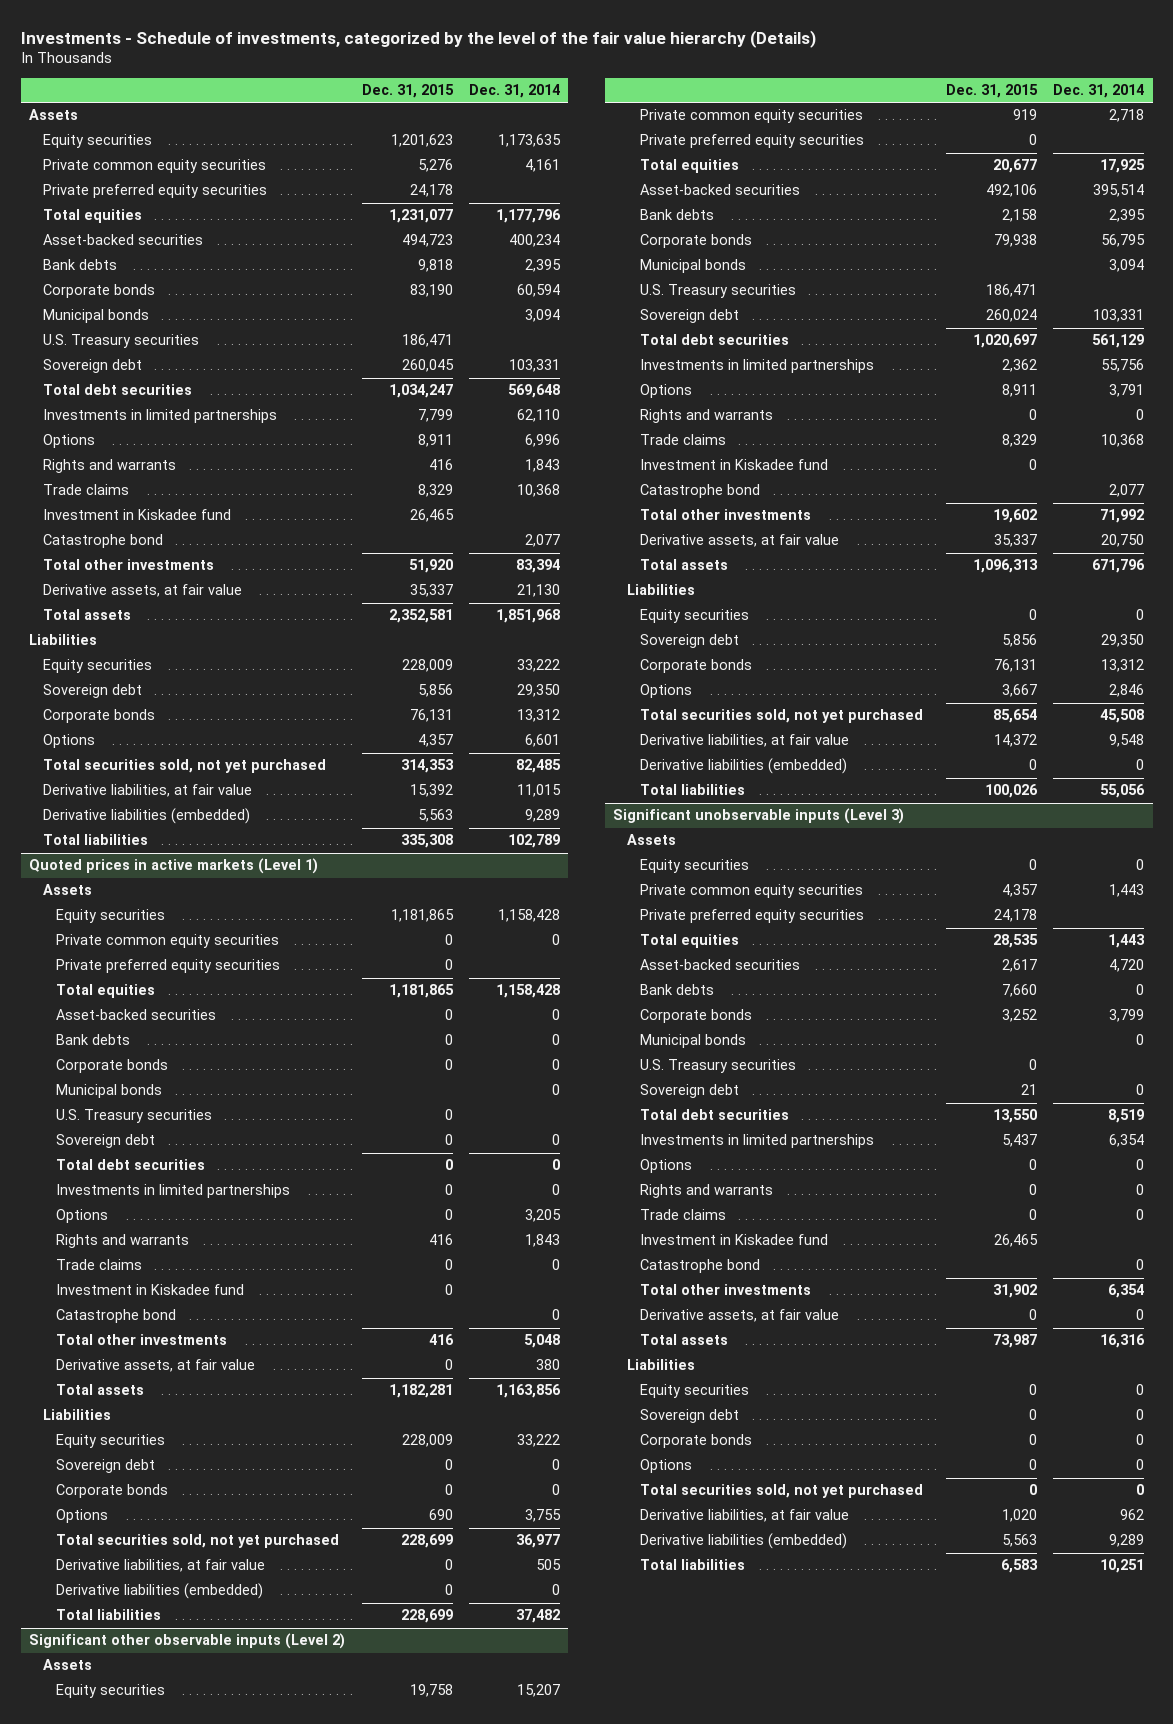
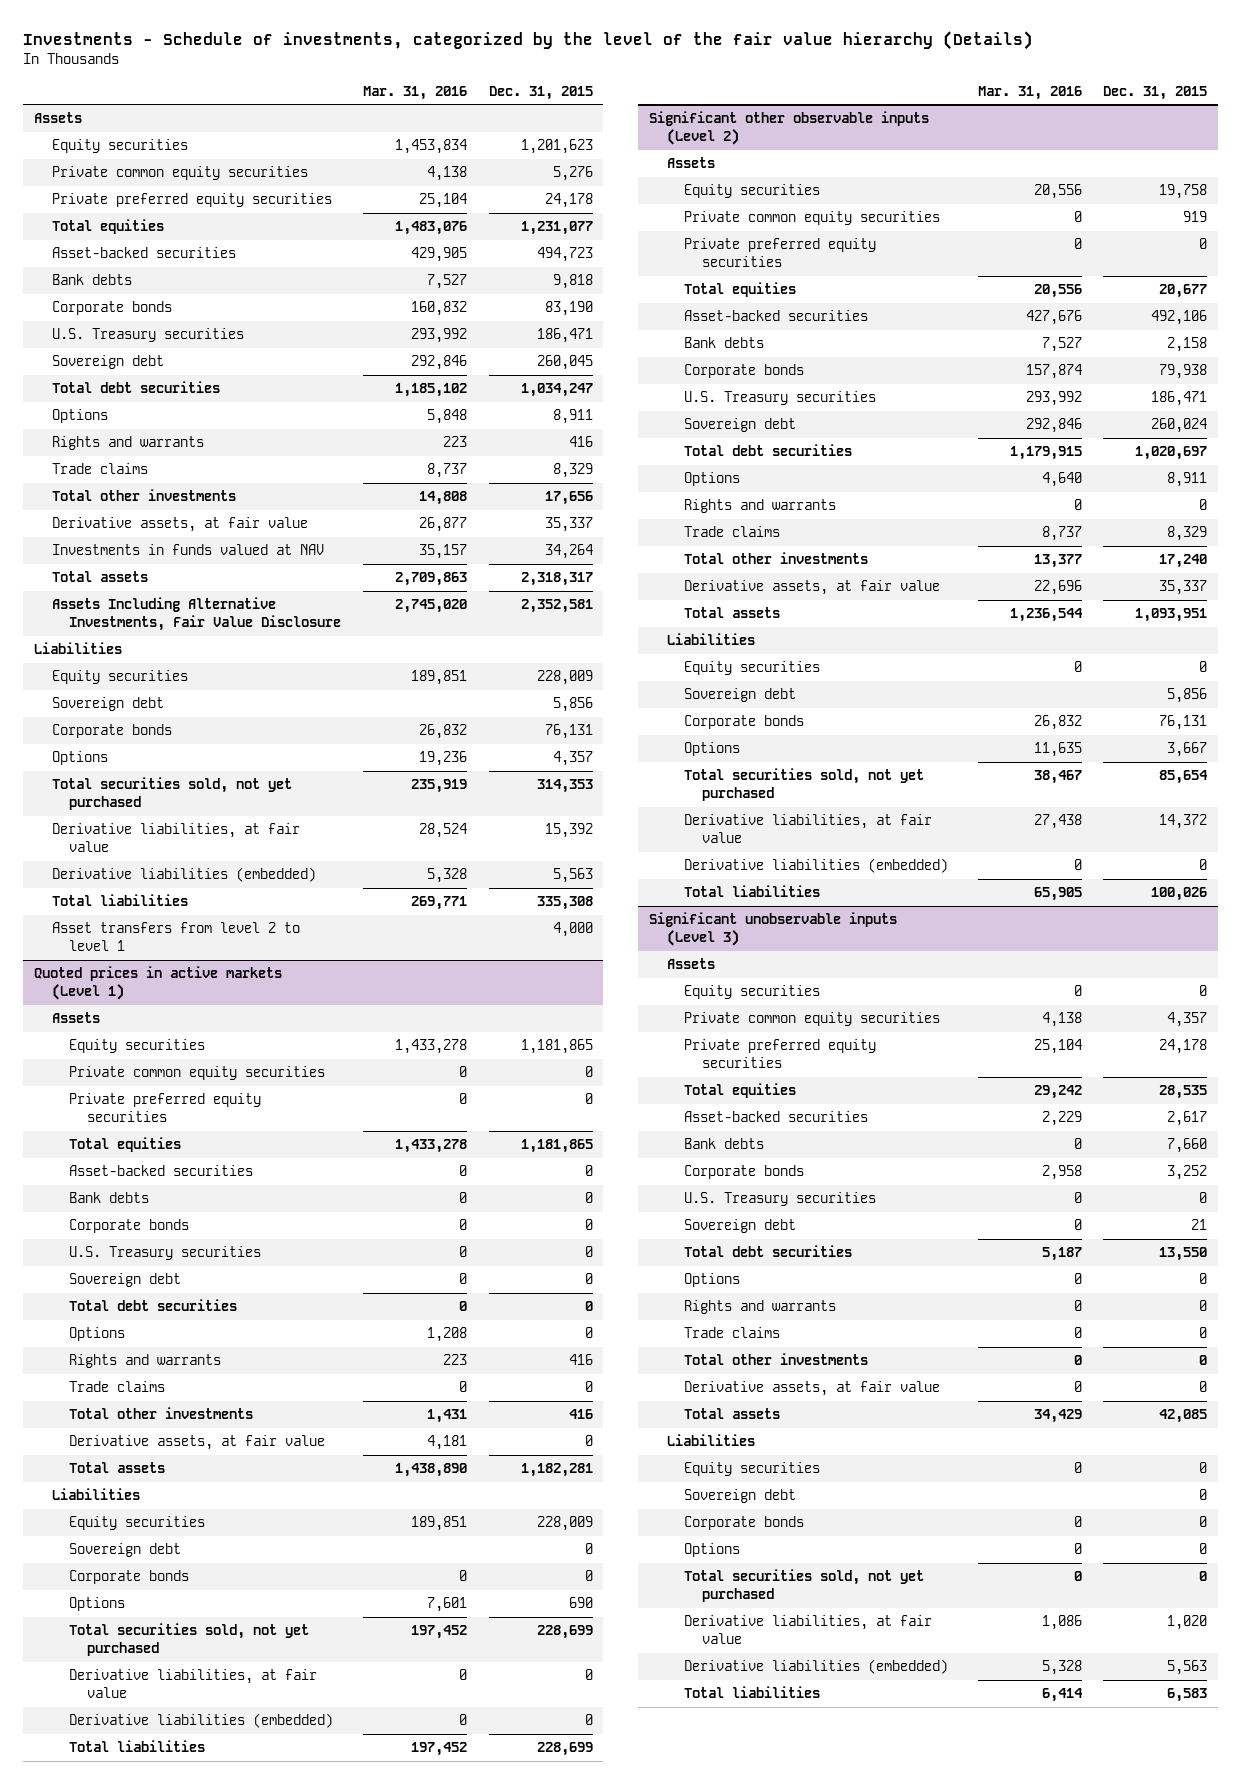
[469,84,561,99] Dec. 31, 2014 -> none
none -> [363,85,468,100] Mar. 31, 2016
[42,309,149,324] Municipal bonds -> none
[42,409,277,424] Investments in limited partnerships -> none
[42,509,231,521] Investment in Kiskadee fund -> none
[42,534,163,549] Catastrophe bond -> none
[408,559,453,574] 51,920 -> [544,491,593,506] 17,656
none -> [51,544,324,556] Investments in funds valued at NAV
[388,609,453,624] 2,352,581 -> [520,572,593,587] 2,318,317
none -> [51,597,342,632] Assets Including Alternative Investments, Fair Value Disclosure
none -> [51,922,300,952] Asset transfers from level 2 to level 1
[55,1084,162,1099] Municipal bonds -> none
[55,1184,290,1199] Investments in limited partnerships -> none
[55,1284,244,1296] Investment in Kiskadee fund -> none
[55,1309,176,1324] Catastrophe bond -> none
[639,259,746,274] Municipal bonds -> none
[639,359,874,374] Investments in limited partnerships -> none
[639,459,828,471] Investment in Kiskadee fund -> none
[639,484,760,499] Catastrophe bond -> none
[992,509,1037,524] 19,602 -> [1159,554,1208,569] 17,240
[972,559,1038,574] 1,096,313 -> [1135,608,1208,623] 1,093,951
[639,1034,746,1049] Municipal bonds -> none
[639,1134,874,1149] Investments in limited partnerships -> none
[639,1234,828,1246] Investment in Kiskadee fund -> none
[639,1259,760,1274] Catastrophe bond -> none
[992,1284,1037,1299] 31,902 -> [1199,1355,1208,1366] 0
[992,1334,1037,1349] 73,987 -> [1159,1409,1208,1424] 42,085

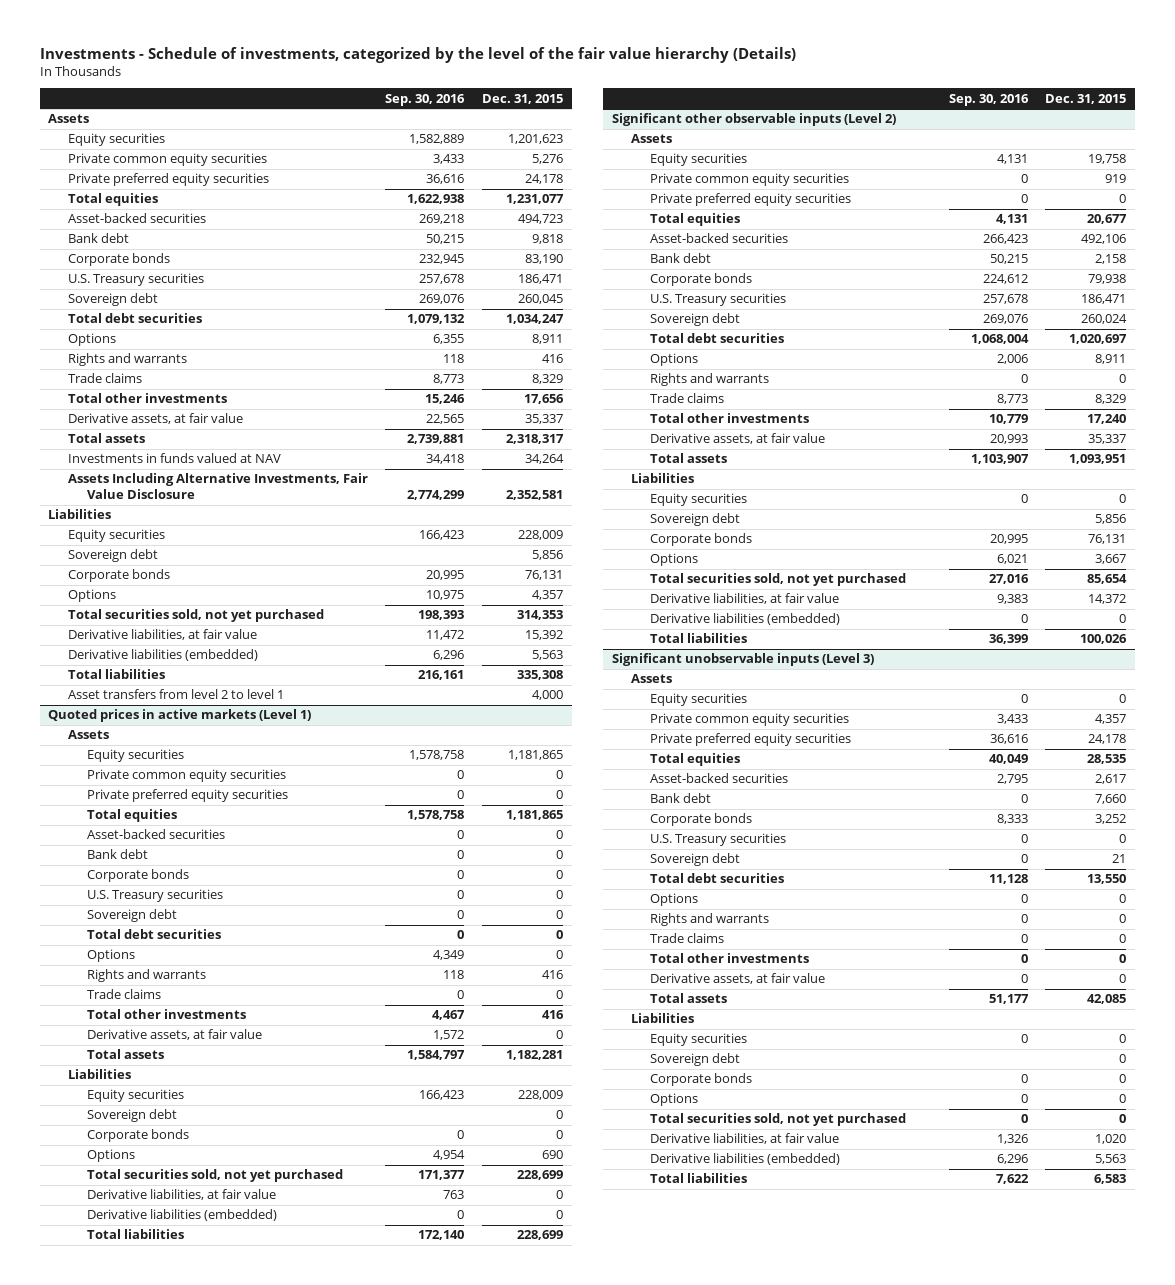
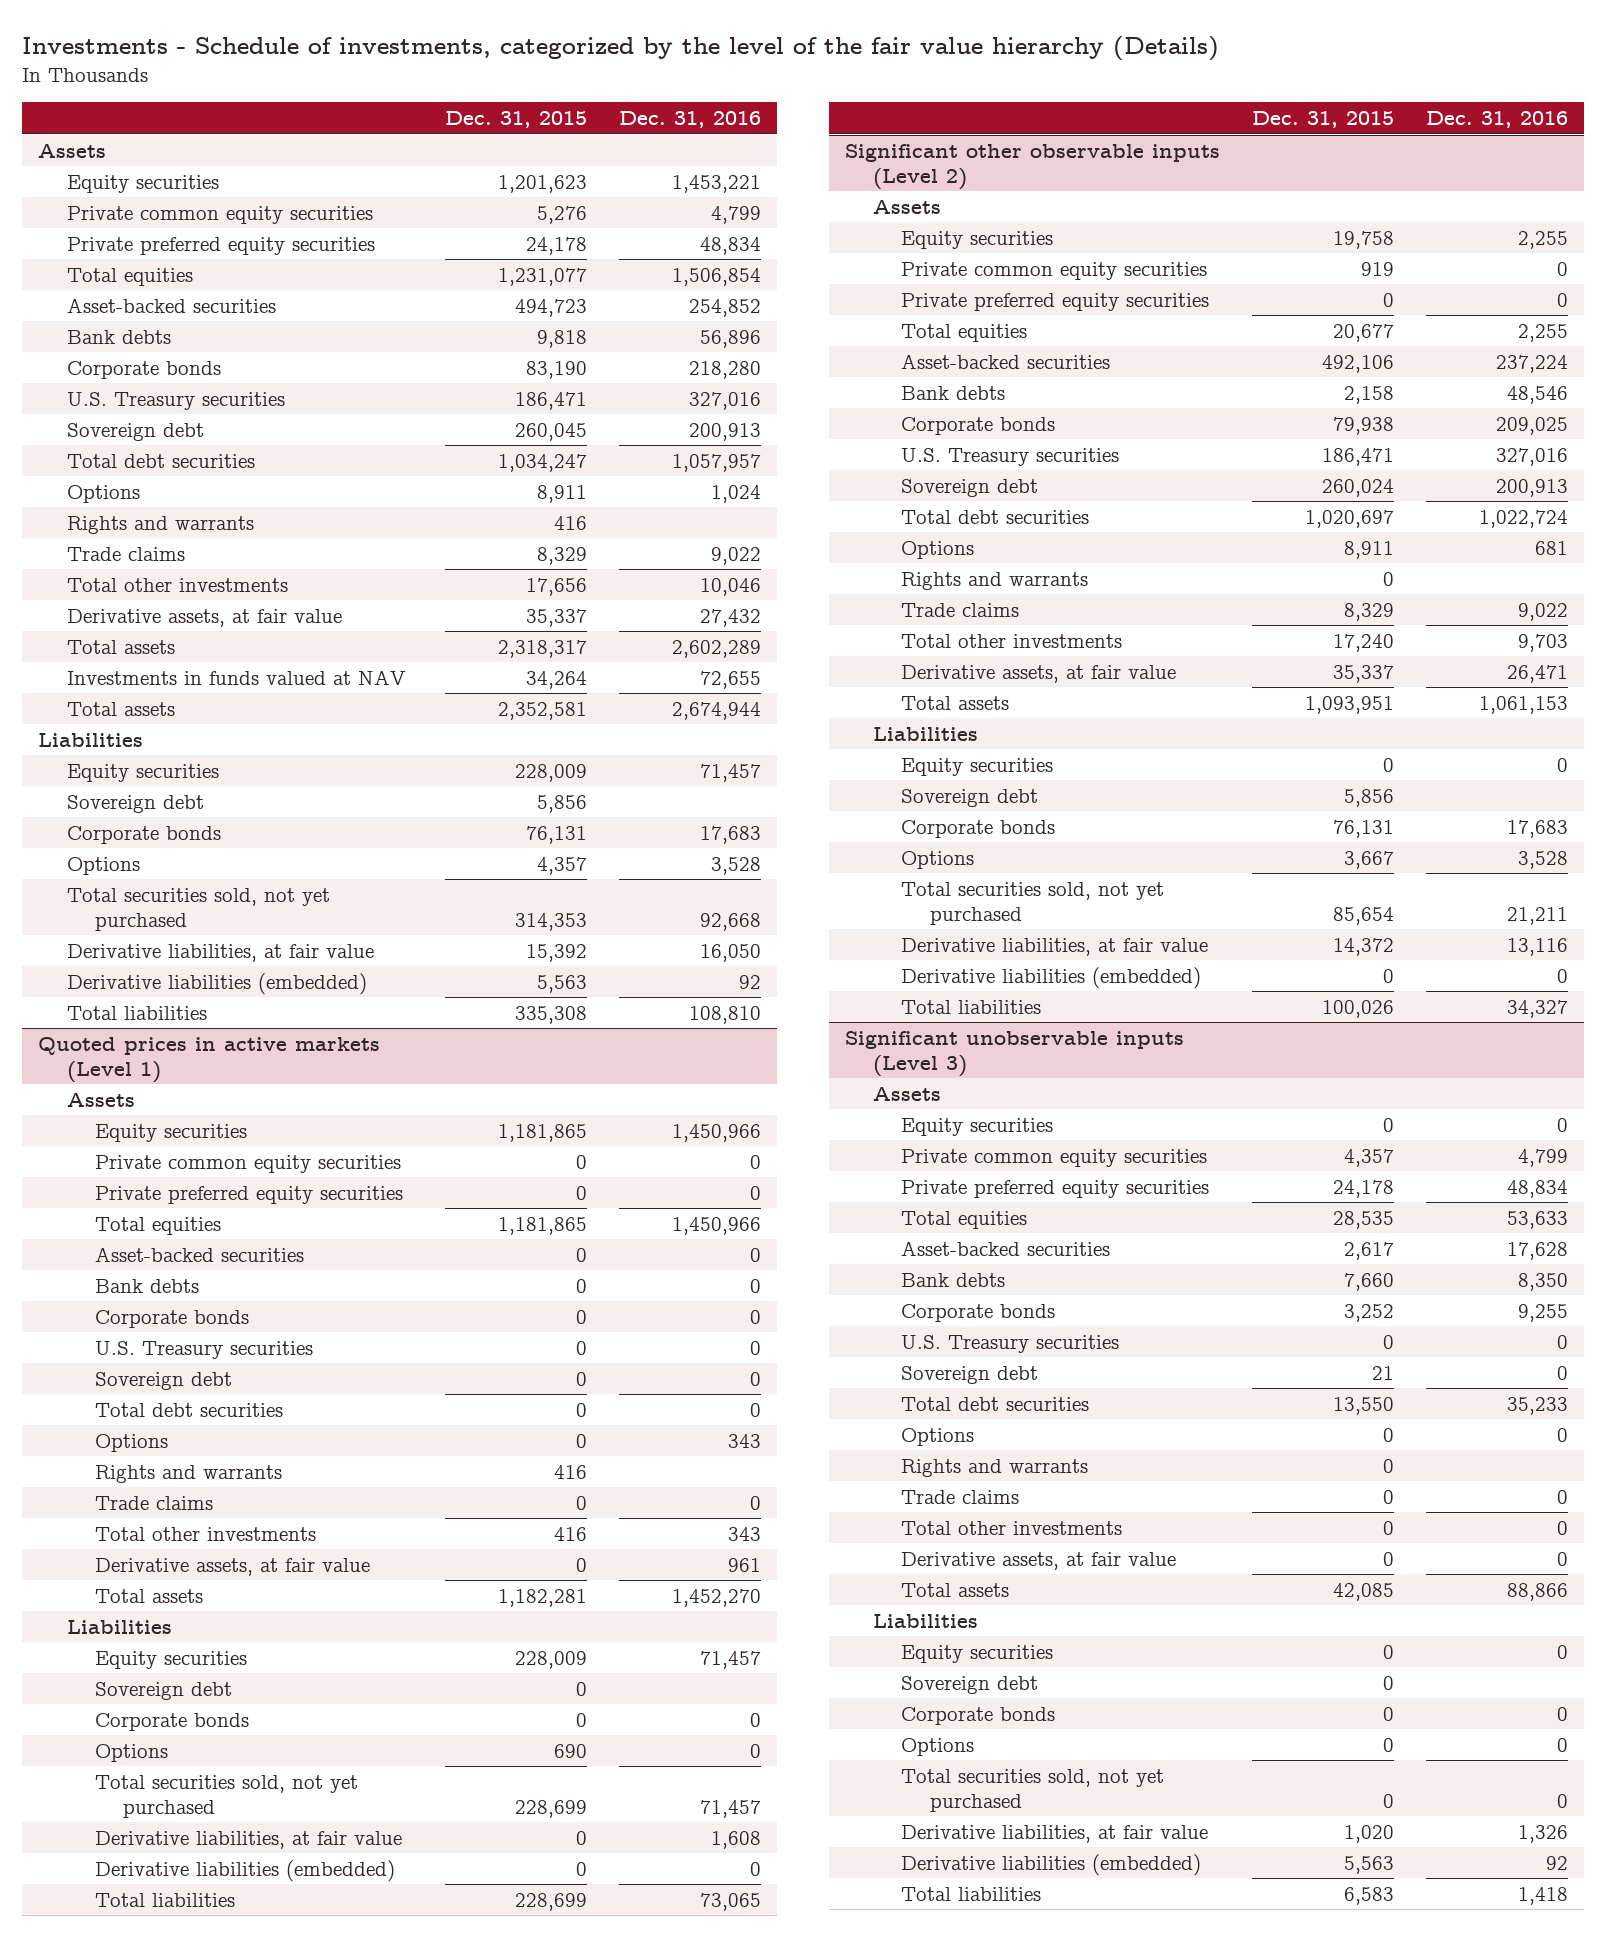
[385,93,466,106] Sep. 30, 2016 -> none
none -> [619,110,762,128] Dec. 31, 2016
[67,233,129,244] Bank debt -> [66,329,171,344] Bank debts
[67,473,368,500] Assets Including Alternative Investments, Fair Value Disclosure -> [66,701,175,716] Total assets
[67,689,284,700] Asset transfers from level 2 to level 1 -> none
[86,849,148,860] Bank debt -> [95,1278,200,1293] Bank debts
[650,253,712,264] Bank debt -> [901,385,1006,400] Bank debts
[650,793,712,804] Bank debt -> [901,1272,1006,1287] Bank debts

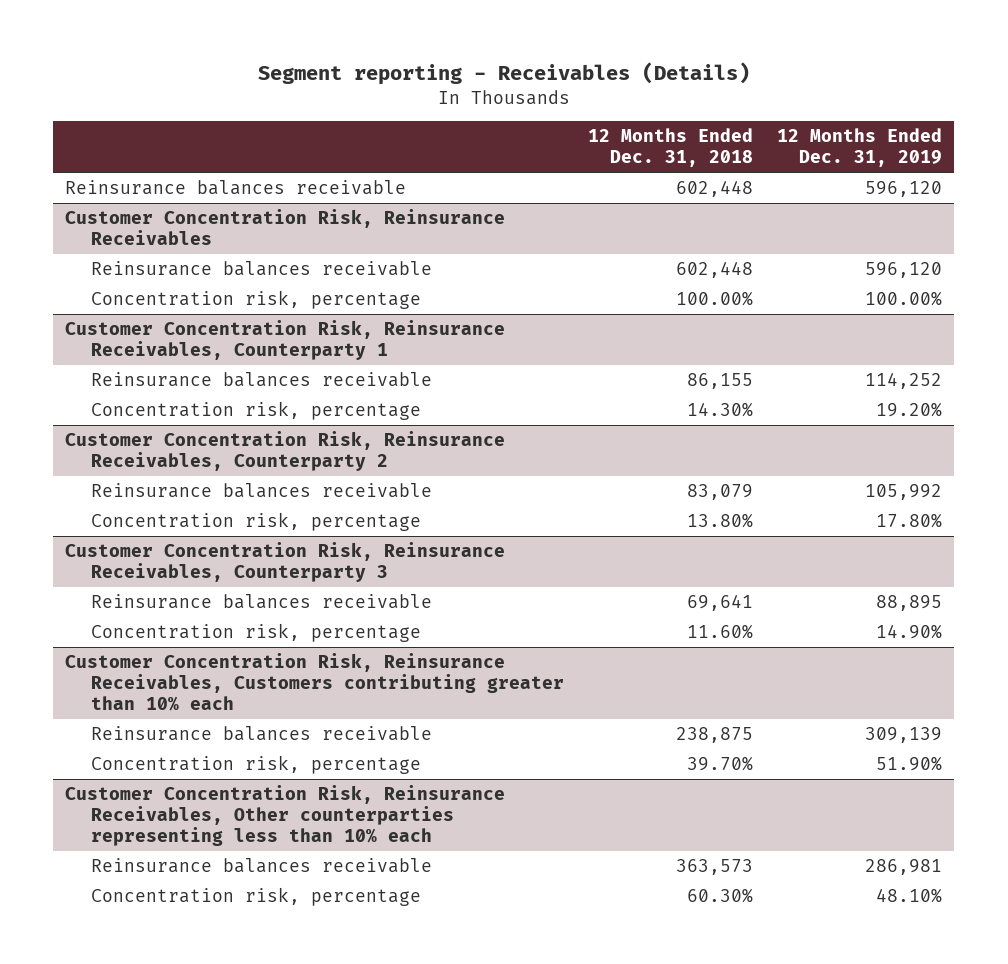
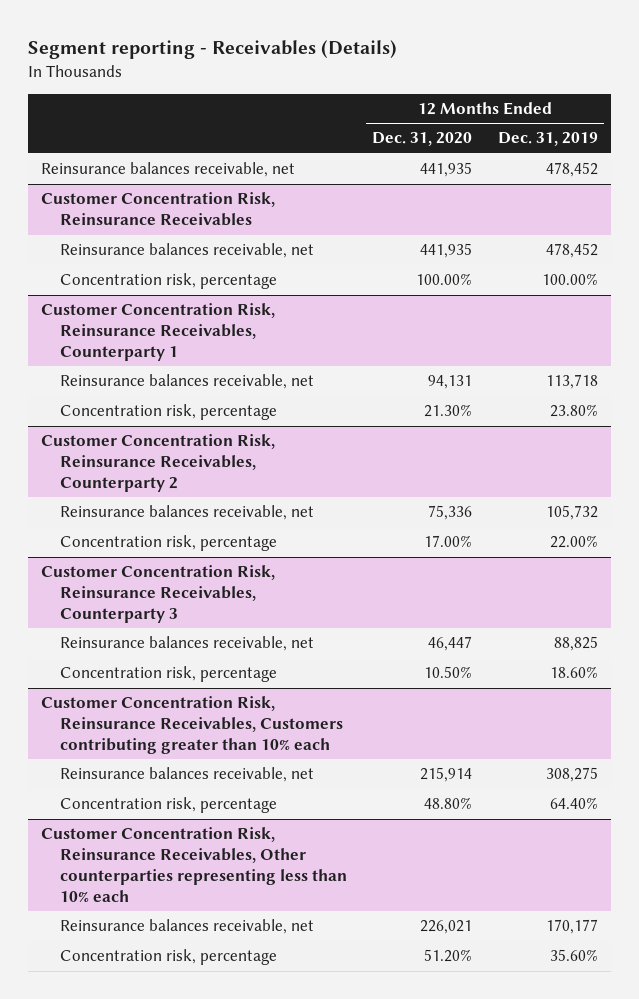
[588,128,754,168] 12 Months Ended Dec. 31, 2018 -> none
none -> [372,132,473,147] Dec. 31, 2020
[65,180,407,196] Reinsurance balances receivable -> [40,162,295,178] Reinsurance balances receivable, net
[865,181,943,198] 596,120 -> [546,162,599,178] 478,452
[91,261,433,277] Reinsurance balances receivable -> [59,243,314,259] Reinsurance balances receivable, net
[865,262,943,279] 596,120 -> [546,243,599,259] 478,452
[91,372,433,388] Reinsurance balances receivable -> [59,374,314,390] Reinsurance balances receivable, net
[865,372,943,390] 114,252 -> [546,374,599,390] 113,718
[876,402,943,418] 19.20% -> [550,404,599,418] 23.80%
[91,483,433,499] Reinsurance balances receivable -> [59,505,314,521] Reinsurance balances receivable, net
[865,484,943,501] 105,992 -> [546,505,599,521] 105,732
[876,513,943,529] 17.80% -> [550,535,599,549] 22.00%
[91,594,433,610] Reinsurance balances receivable -> [59,636,314,652] Reinsurance balances receivable, net
[876,595,943,612] 88,895 -> [554,636,599,652] 88,825
[876,624,943,640] 14.90% -> [550,666,599,679] 18.60%
[91,726,433,742] Reinsurance balances receivable -> [59,767,314,783] Reinsurance balances receivable, net
[865,727,943,744] 309,139 -> [546,767,599,783] 308,275
[876,756,943,772] 51.90% -> [550,797,599,810] 64.40%
[91,858,433,874] Reinsurance balances receivable -> [59,919,314,935] Reinsurance balances receivable, net
[865,859,943,876] 286,981 -> [546,919,599,935] 170,177
[876,888,943,904] 48.10% -> [550,949,599,962] 35.60%

